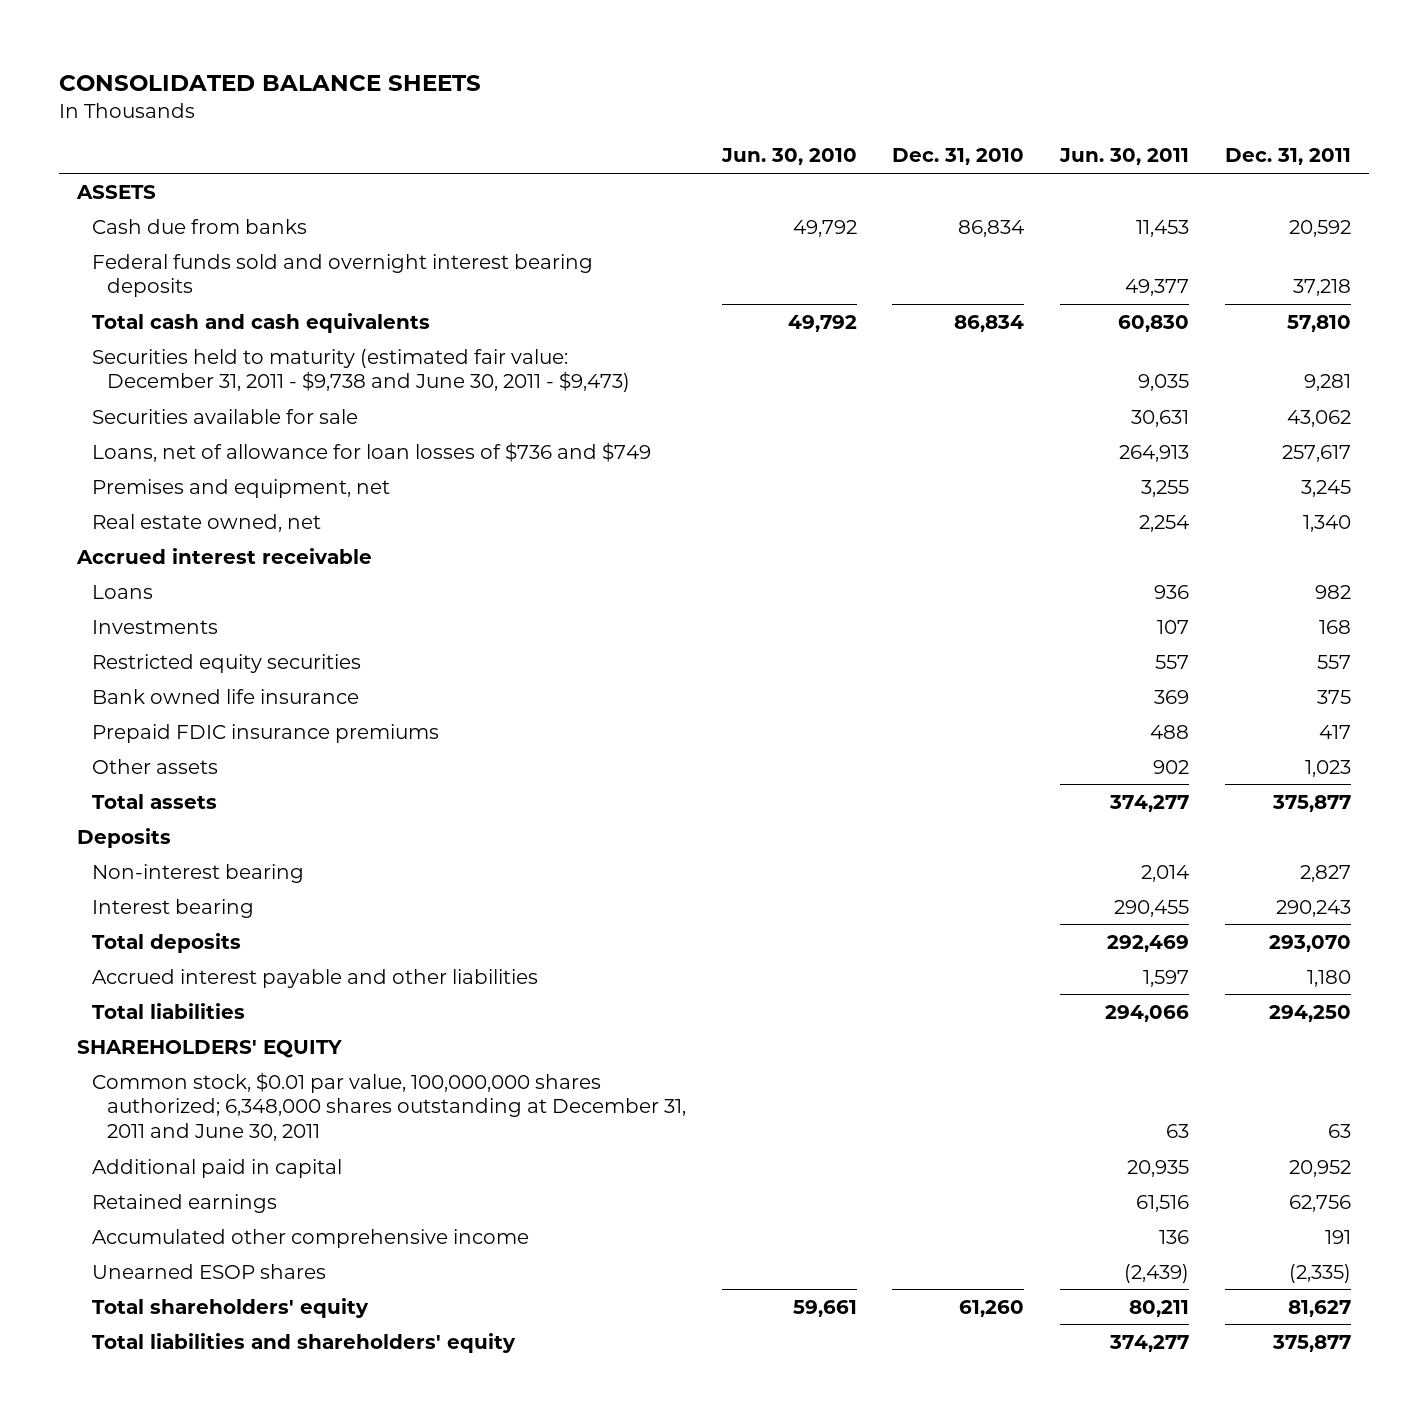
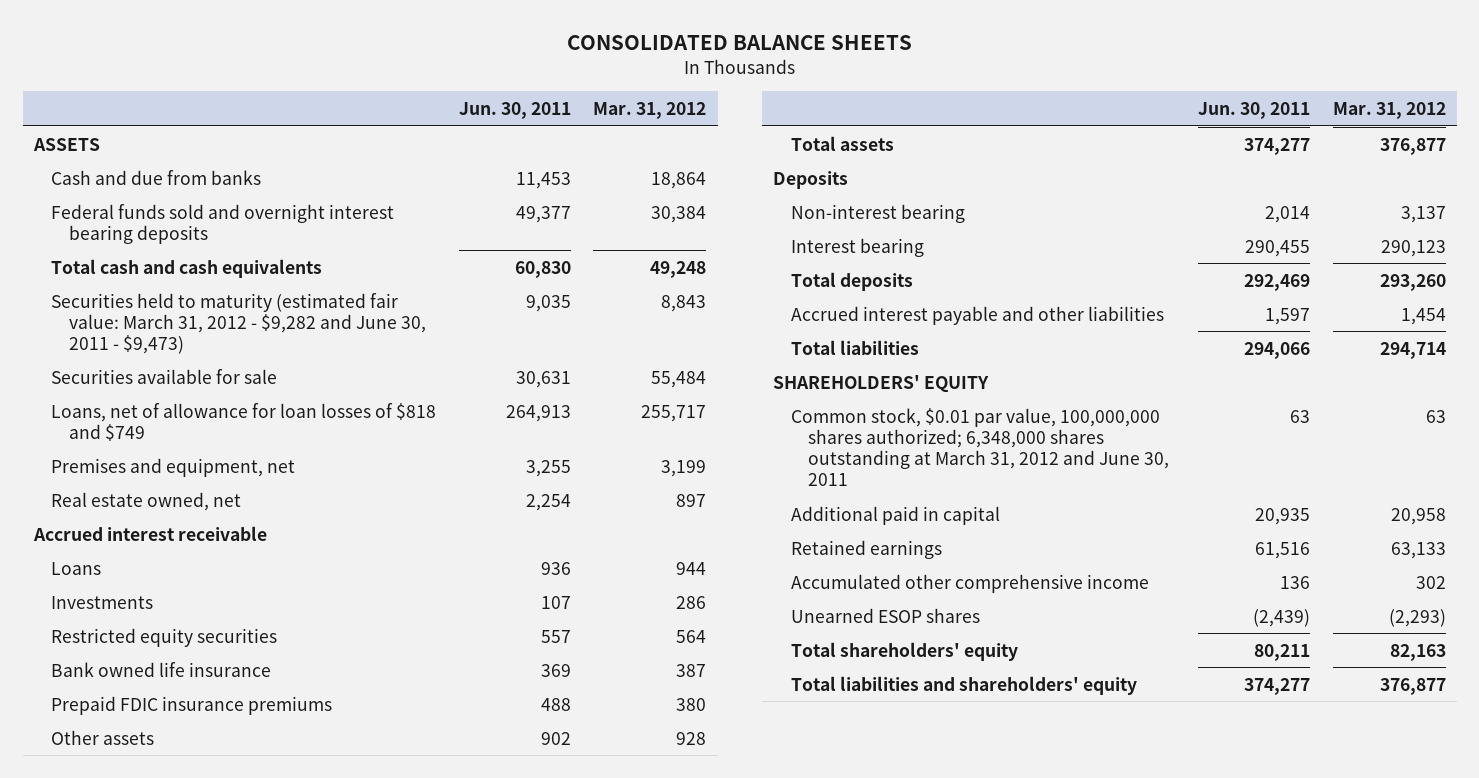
[720,148,857,166] Jun. 30, 2010 -> none
[892,148,1025,166] Dec. 31, 2010 -> none
[1224,148,1351,166] Dec. 31, 2011 -> none
none -> [593,101,707,119] Mar. 31, 2012
[92,218,308,234] Cash due from banks -> [51,169,262,185] Cash and due from banks
[92,348,631,393] Securities held to maturity (estimated fair value: December 31, 2011 - $9,738 and June 30, 2011 - $9,473) -> [51,292,426,354] Securities held to maturity (estimated fair value: March 31, 2012 - $9,282 and June 30, 2011 - $9,473)
[92,441,652,462] Loans, net of allowance for loan losses of $736 and $749 -> [51,402,437,441] Loans, net of allowance for loan losses of $818 and $749
[92,1071,687,1142] Common stock, $0.01 par value, 100,000,000 shares authorized; 6,348,000 shares outstanding at December 31, 2011 and June 30, 2011 -> [790,407,1170,486] Common stock, $0.01 par value, 100,000,000 shares authorized; 6,348,000 shares outstanding at March 31, 2012 and June 30, 2011

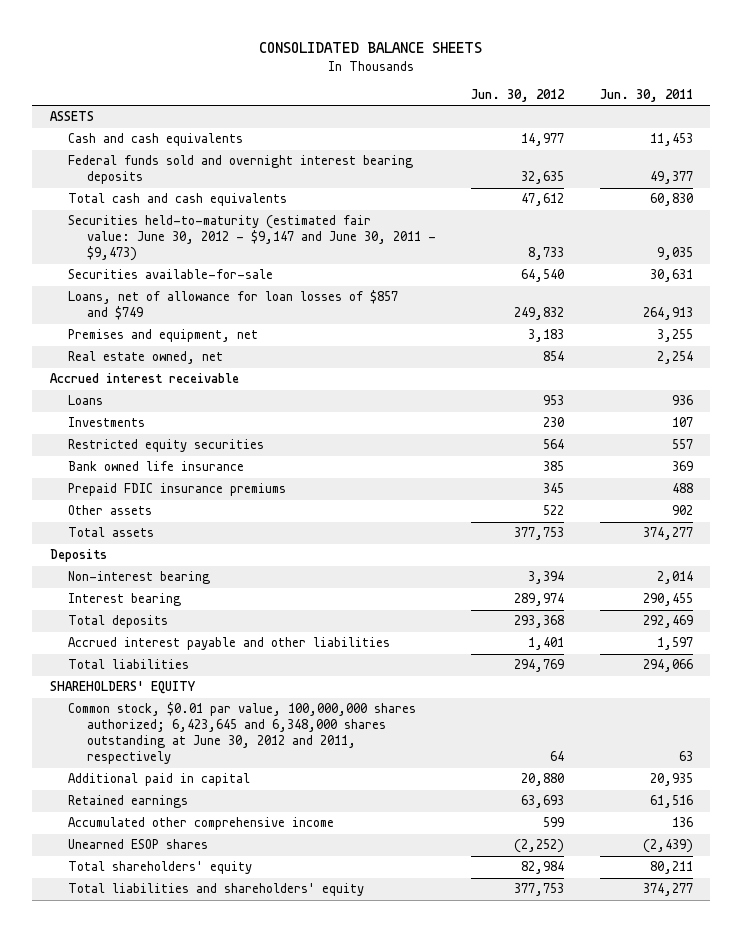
[593,101,707,119] Mar. 31, 2012 -> none
none -> [471,89,566,103] Jun. 30, 2012
[51,169,262,185] Cash and due from banks -> [68,133,244,147] Cash and cash equivalents
[51,292,426,354] Securities held to maturity (estimated fair value: March 31, 2012 - $9,282 and June 30, 2011 - $9,473) -> [68,215,436,262] Securities held-to-maturity (estimated fair value: June 30, 2012 - $9,147 and June 30, 2011 - $9,473)
[51,368,278,384] Securities available for sale -> [68,269,274,280] Securities available-for-sale
[51,402,437,441] Loans, net of allowance for loan losses of $818 and $749 -> [68,290,399,321] Loans, net of allowance for loan losses of $857 and $749
[790,407,1170,486] Common stock, $0.01 par value, 100,000,000 shares authorized; 6,348,000 shares outstanding at March 31, 2012 and June 30, 2011 -> [68,702,417,765] Common stock, $0.01 par value, 100,000,000 shares authorized; 6,423,645 and 6,348,000 shares outstanding at June 30, 2012 and 2011, respectively

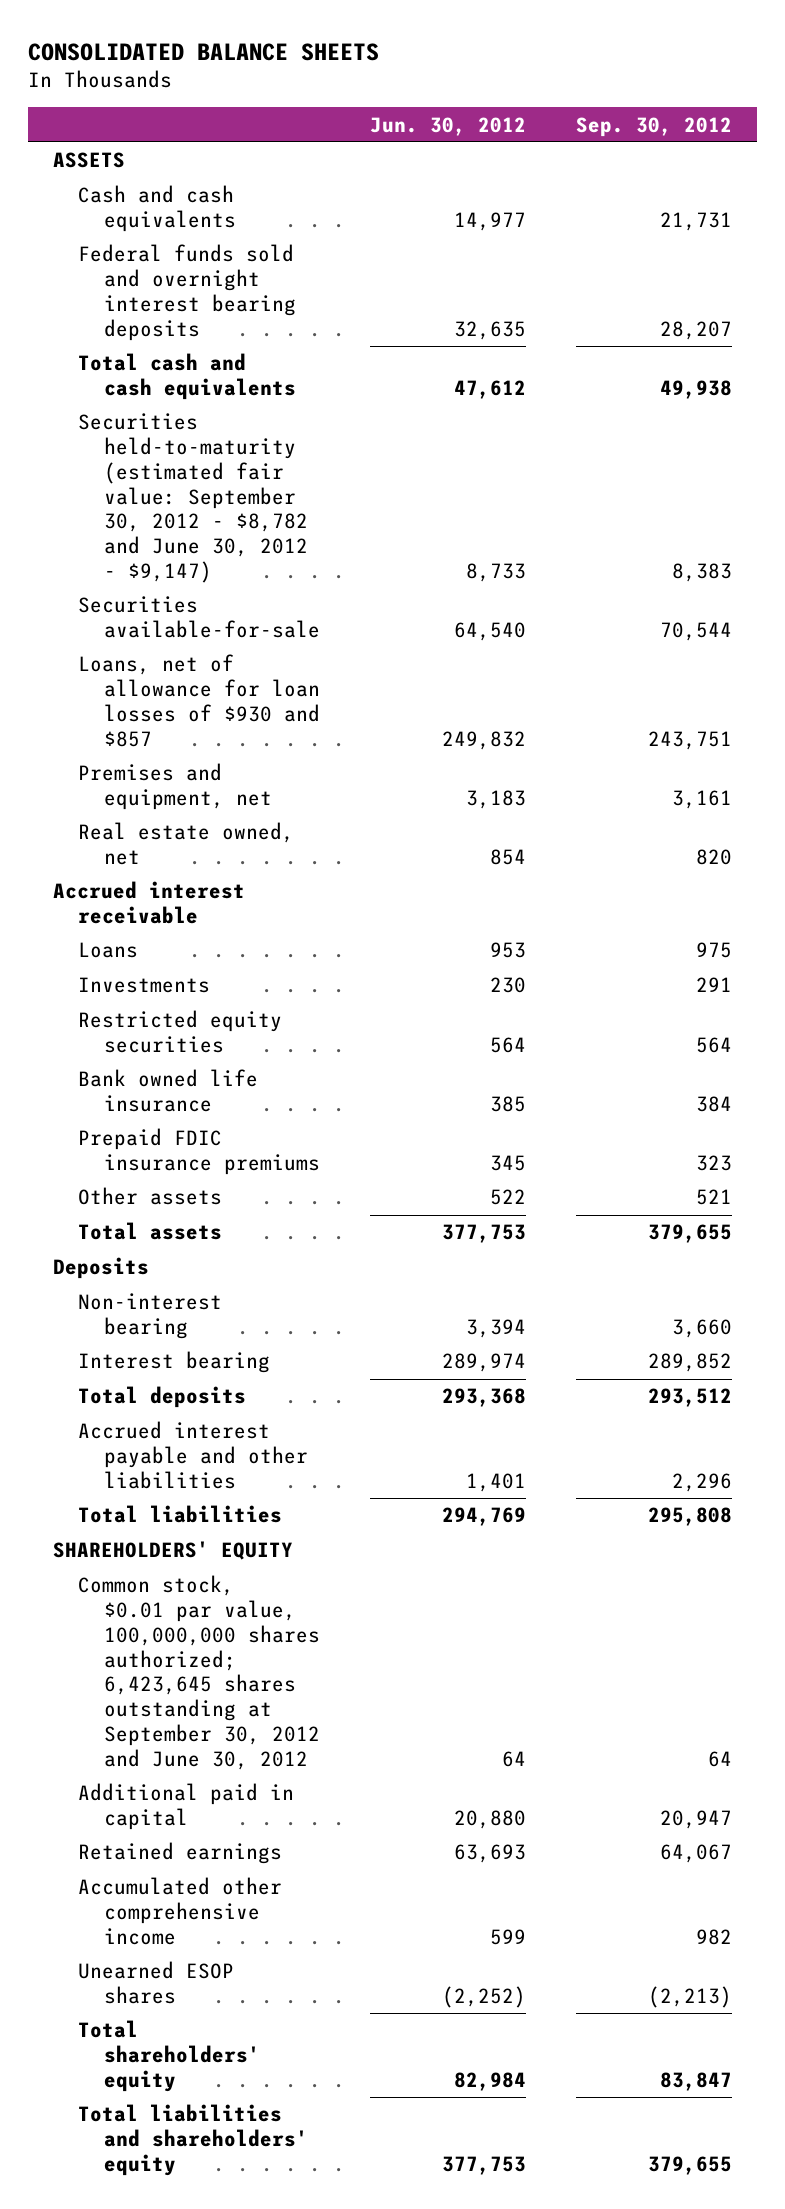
[599,89,693,103] Jun. 30, 2011 -> none
none -> [575,116,732,137] Sep. 30, 2012
[68,215,436,262] Securities held-to-maturity (estimated fair value: June 30, 2012 - $9,147 and June 30, 2011 - $9,473) -> [78,413,308,583] Securities held-to-maturity (estimated fair value: September 30, 2012 - $8,782 and June 30, 2012 - $9,147)
[68,290,399,321] Loans, net of allowance for loan losses of $857 and $749 -> [78,654,320,747] Loans, net of allowance for loan losses of $930 and $857
[68,702,417,765] Common stock, $0.01 par value, 100,000,000 shares authorized; 6,423,645 and 6,348,000 shares outstanding at June 30, 2012 and 2011, respectively -> [78,1575,320,1770] Common stock, $0.01 par value, 100,000,000 shares authorized; 6,423,645 shares outstanding at September 30, 2012 and June 30, 2012

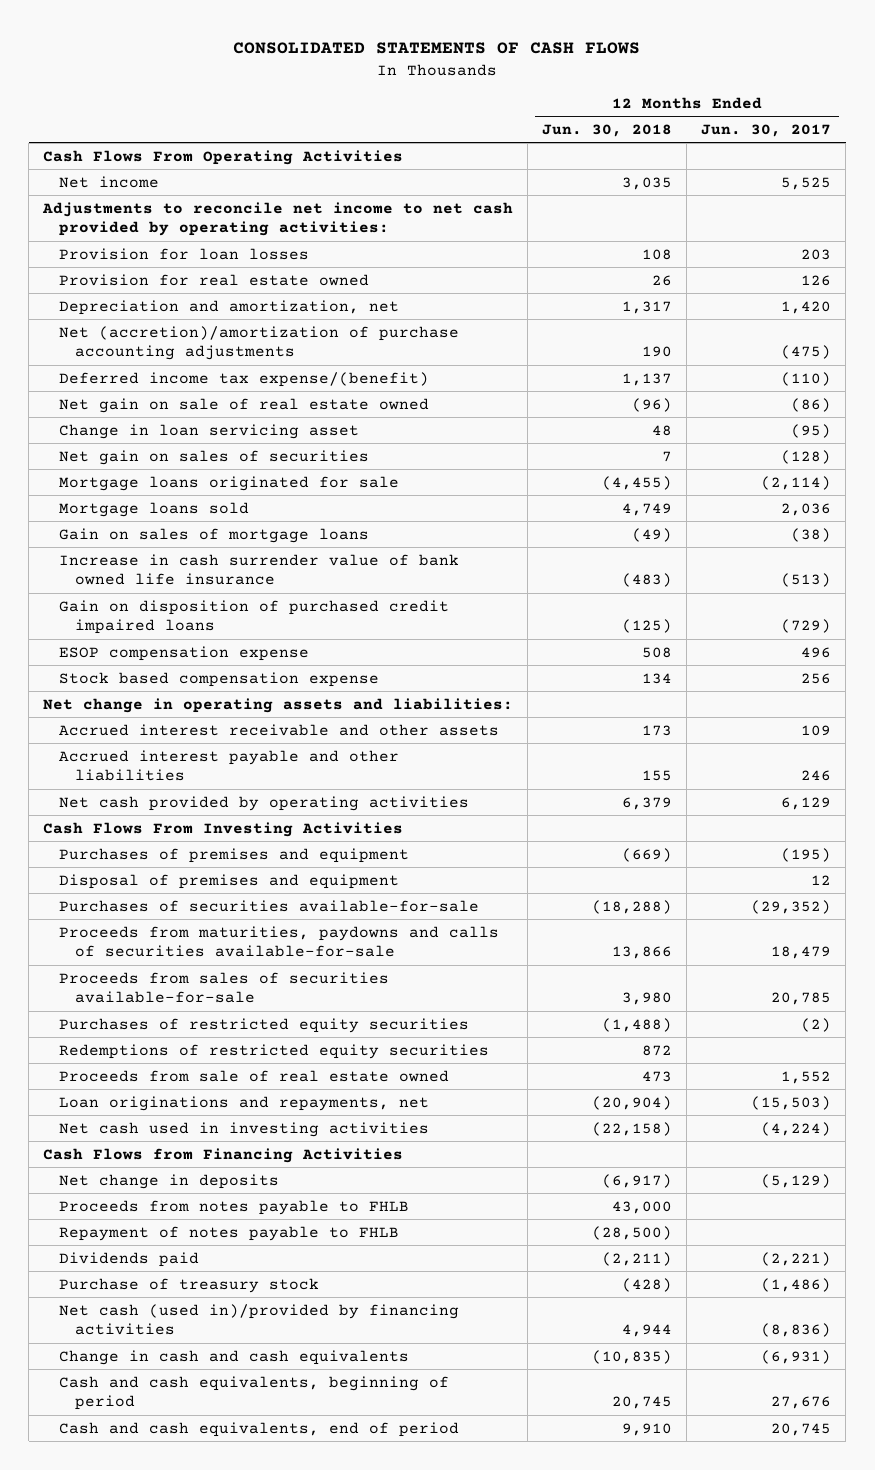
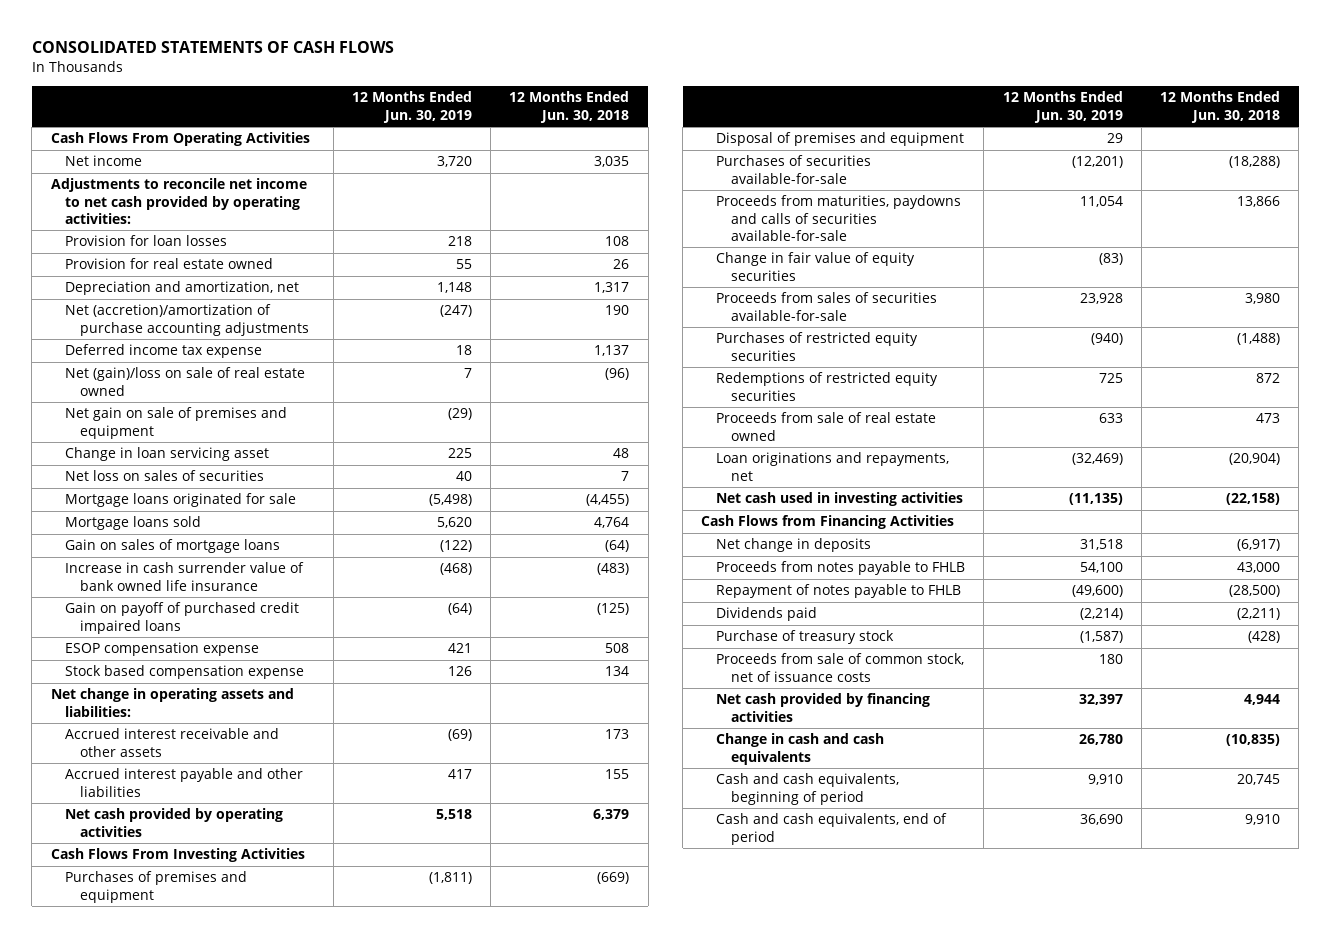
[701,124,832,138] Jun. 30, 2017 -> none
none -> [351,91,472,123] 12 Months Ended Jun. 30, 2019
[58,371,429,387] Deferred income tax expense/(benefit) -> [65,344,263,359] Deferred income tax expense
[58,397,429,413] Net gain on sale of real estate owned -> [65,367,306,396] Net (gain)/loss on sale of real estate owned
none -> [65,407,288,439] Net gain on sale of premises and equipment
[58,449,369,465] Net gain on sales of securities -> [65,470,265,482] Net loss on sales of securities
[622,502,673,516] 4,749 -> [594,517,630,529] 4,764
[632,527,673,542] (49) -> [605,540,630,553] (64)
[58,599,449,635] Gain on disposition of purchased credit impaired loans -> [65,602,300,634] Gain on payoff of purchased credit impaired loans
none -> [716,252,916,281] Change in fair value of equity securities
none -> [716,653,965,682] Proceeds from sale of common stock, net of issuance costs
[58,1303,459,1336] Net cash (used in)/provided by financing activities -> [716,693,931,722] Net cash provided by financing activities

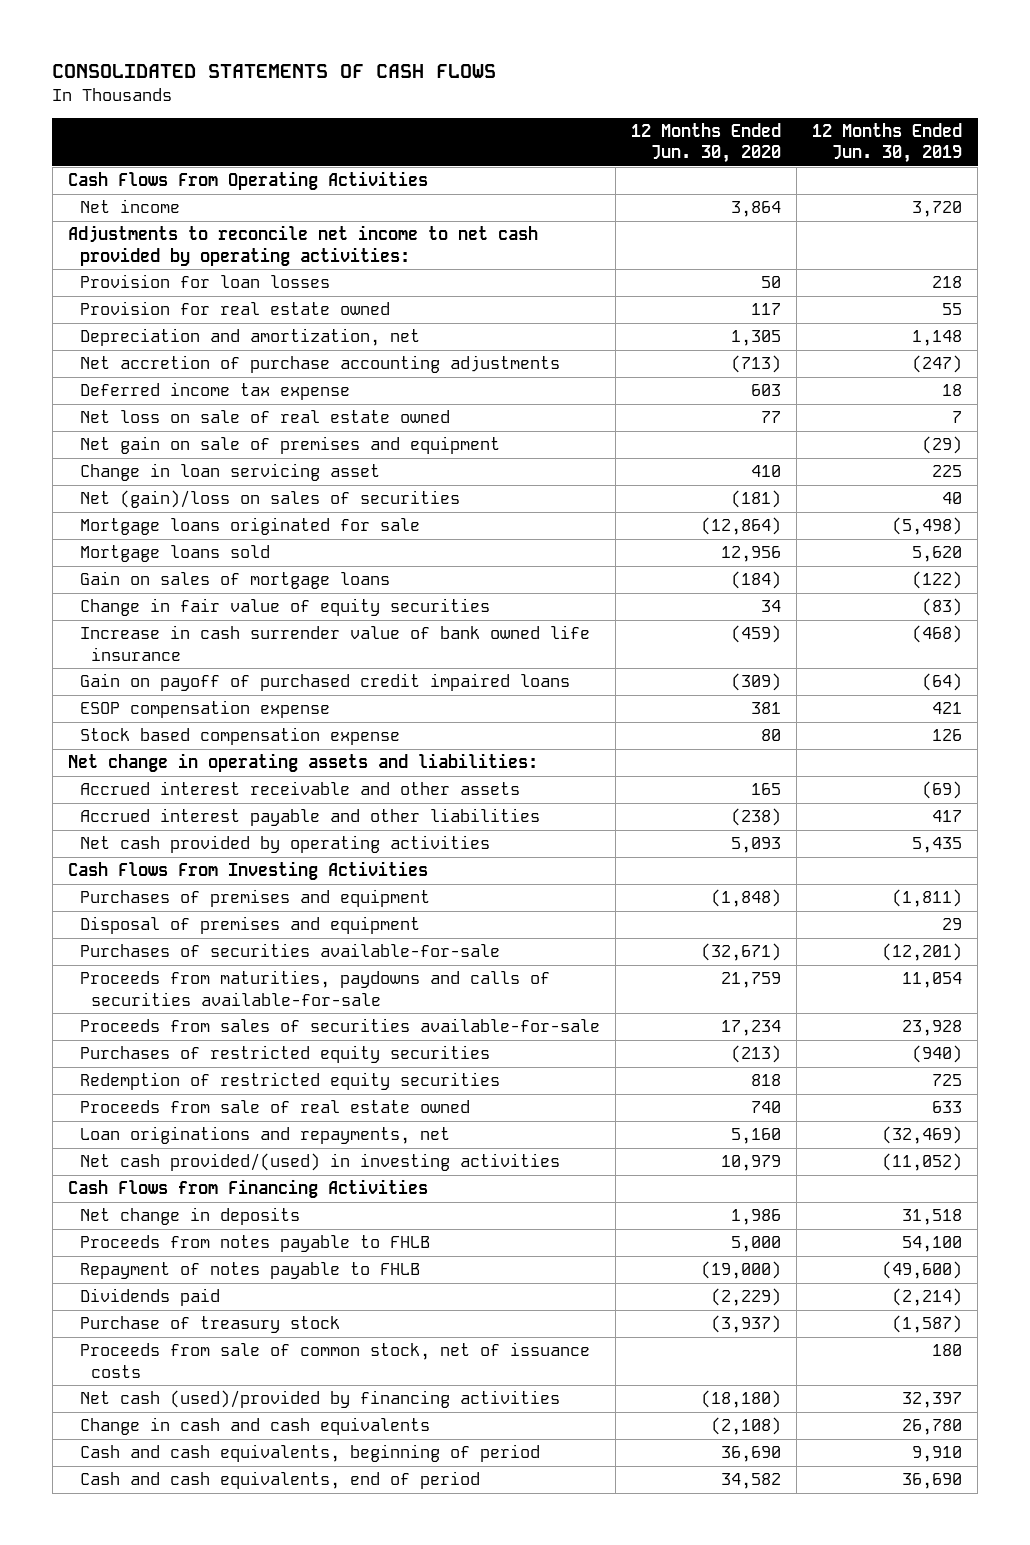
[509,91,630,123] 12 Months Ended Jun. 30, 2018 -> none
none -> [630,123,781,164] 12 Months Ended Jun. 30, 2020
[65,304,310,336] Net (accretion)/amortization of purchase accounting adjustments -> [79,355,560,374] Net accretion of purchase accounting adjustments
[65,367,306,396] Net (gain)/loss on sale of real estate owned -> [79,410,450,424] Net loss on sale of real estate owned
[65,470,265,482] Net loss on sales of securities -> [79,490,460,509] Net (gain)/loss on sales of securities
[716,252,916,281] Change in fair value of equity securities -> [79,598,490,617] Change in fair value of equity securities
[435,809,472,821] 5,518 -> [911,837,962,854] 5,435
[716,372,939,401] Redemptions of restricted equity securities -> [79,1072,500,1091] Redemption of restricted equity securities
[716,492,964,507] Net cash used in investing activities -> [79,1153,560,1172] Net cash provided/(used) in investing activities
[1068,493,1123,506] (11,135) -> [881,1153,962,1172] (11,052)
[716,693,931,722] Net cash provided by financing activities -> [79,1390,560,1409] Net cash (used)/provided by financing activities

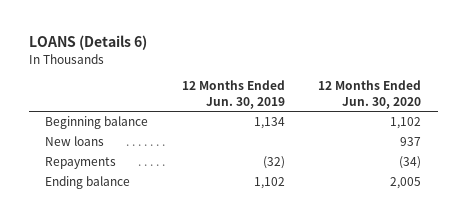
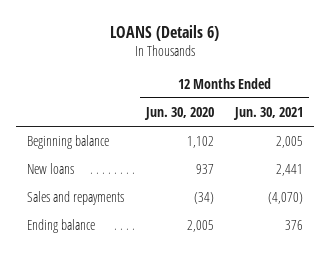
[181,80,285,109] 12 Months Ended Jun. 30, 2019 -> none
none -> [233,107,304,121] Jun. 30, 2021
[45,157,117,170] Repayments -> [27,191,125,206] Sales and repayments

